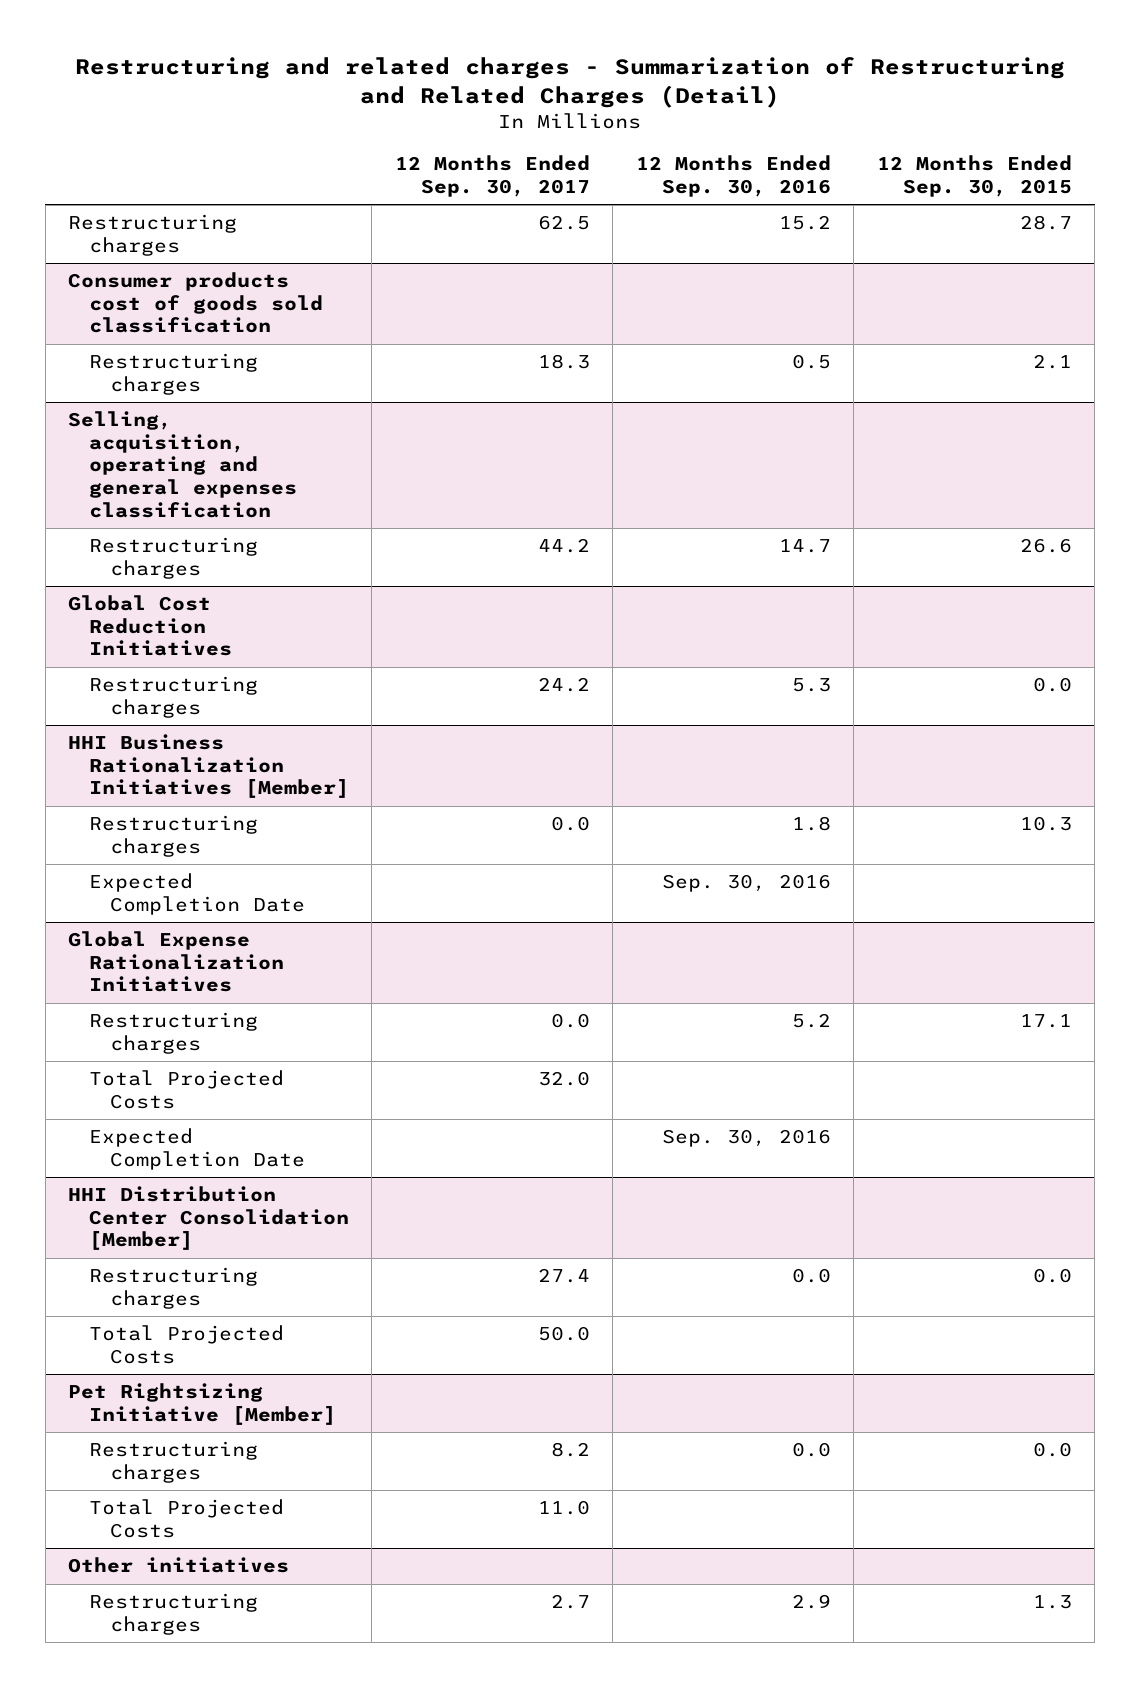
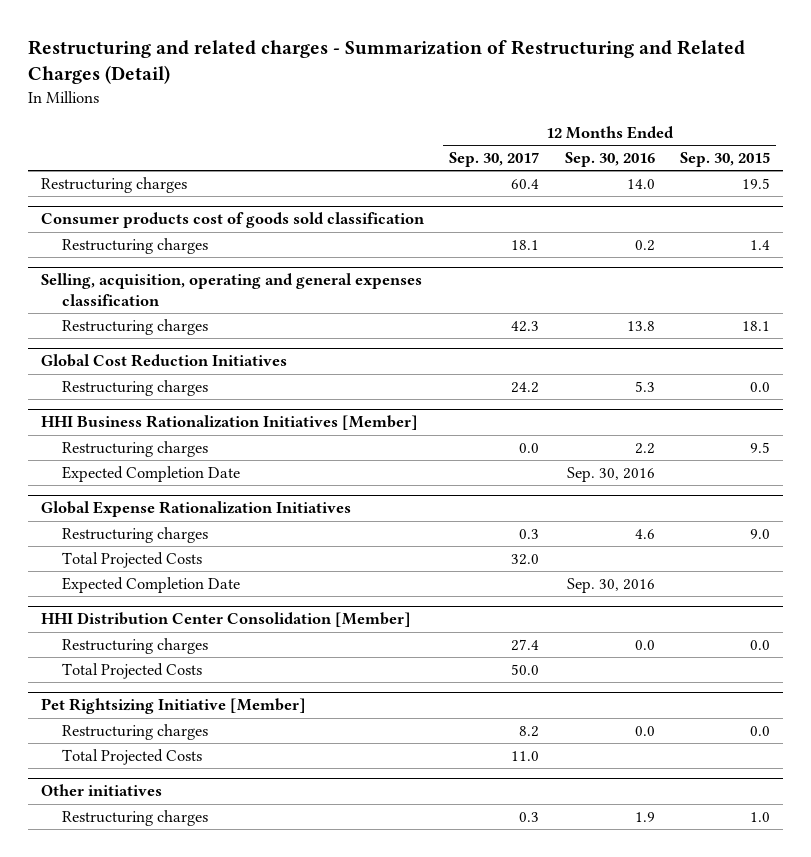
[537,215,590,231] 62.5 -> [511,179,540,190] 60.4
[778,215,831,231] 15.2 -> [626,179,655,190] 14.0
[1019,215,1072,231] 28.7 -> [741,178,770,190] 19.5
[537,354,590,370] 18.3 -> [511,240,540,251] 18.1
[791,354,831,370] 0.5 -> [634,240,655,252] 0.2
[1032,354,1072,370] 2.1 -> [749,240,770,251] 1.4
[537,538,590,554] 44.2 -> [511,321,540,333] 42.3
[778,539,831,554] 14.7 -> [626,321,655,332] 13.8
[1019,538,1072,554] 26.6 -> [741,321,770,332] 18.1
[791,816,831,832] 1.8 -> [634,443,655,455] 2.2
[1019,816,1072,832] 10.3 -> [749,442,770,454] 9.5
[550,1013,590,1029] 0.0 -> [519,529,540,540] 0.3
[791,1013,831,1029] 5.2 -> [634,529,655,540] 4.6
[1019,1014,1072,1029] 17.1 -> [749,529,770,540] 9.0
[550,1594,590,1610] 2.7 -> [519,812,540,823] 0.3
[791,1594,831,1610] 2.9 -> [634,812,655,823] 1.9
[1032,1595,1072,1610] 1.3 -> [749,812,770,823] 1.0

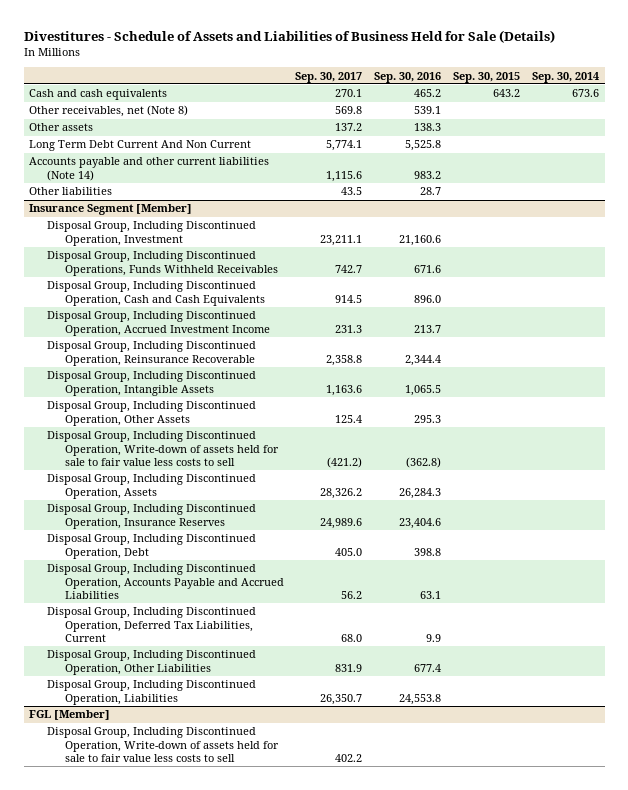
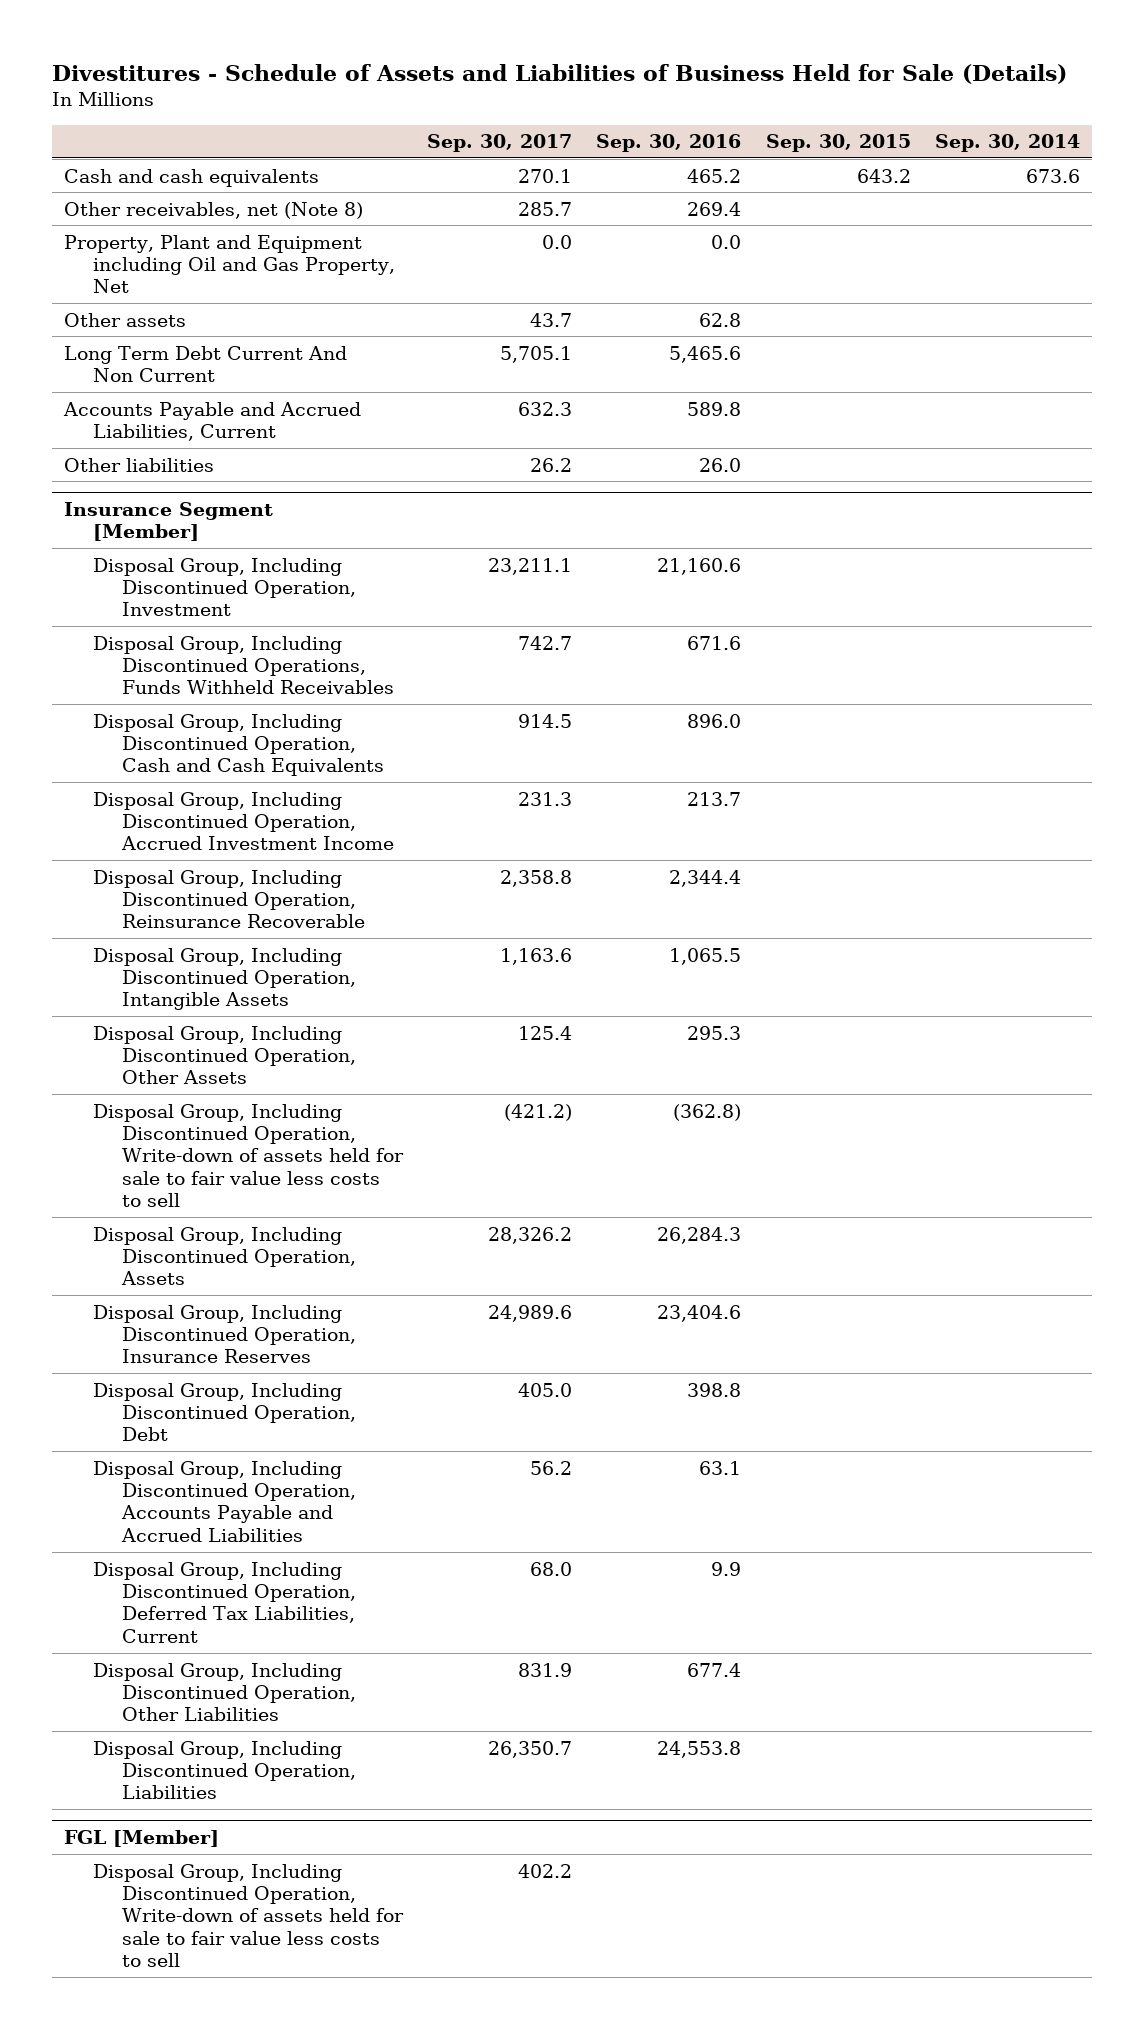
[335,106,363,115] 569.8 -> [518,201,573,216] 285.7
[414,106,442,115] 539.1 -> [687,201,742,216] 269.4
none -> [63,234,395,294] Property, Plant and Equipment including Oil and Gas Property, Net
[335,123,363,132] 137.2 -> [530,312,573,327] 43.7
[414,123,442,132] 138.3 -> [699,312,742,327] 62.8
[326,140,363,152] 5,774.1 -> [500,345,573,363] 5,705.1
[405,140,442,152] 5,525.8 -> [669,345,742,363] 5,465.6
[29,157,270,181] Accounts payable and other current liabilities (Note 14) -> [62,401,361,441] Accounts Payable and Accrued Liabilities, Current
[326,170,363,182] 1,115.6 -> [518,401,573,416] 632.3
[414,170,442,179] 983.2 -> [687,401,742,416] 589.8
[341,187,363,196] 43.5 -> [530,457,573,472] 26.2
[420,187,442,196] 28.7 -> [699,457,742,472] 26.0

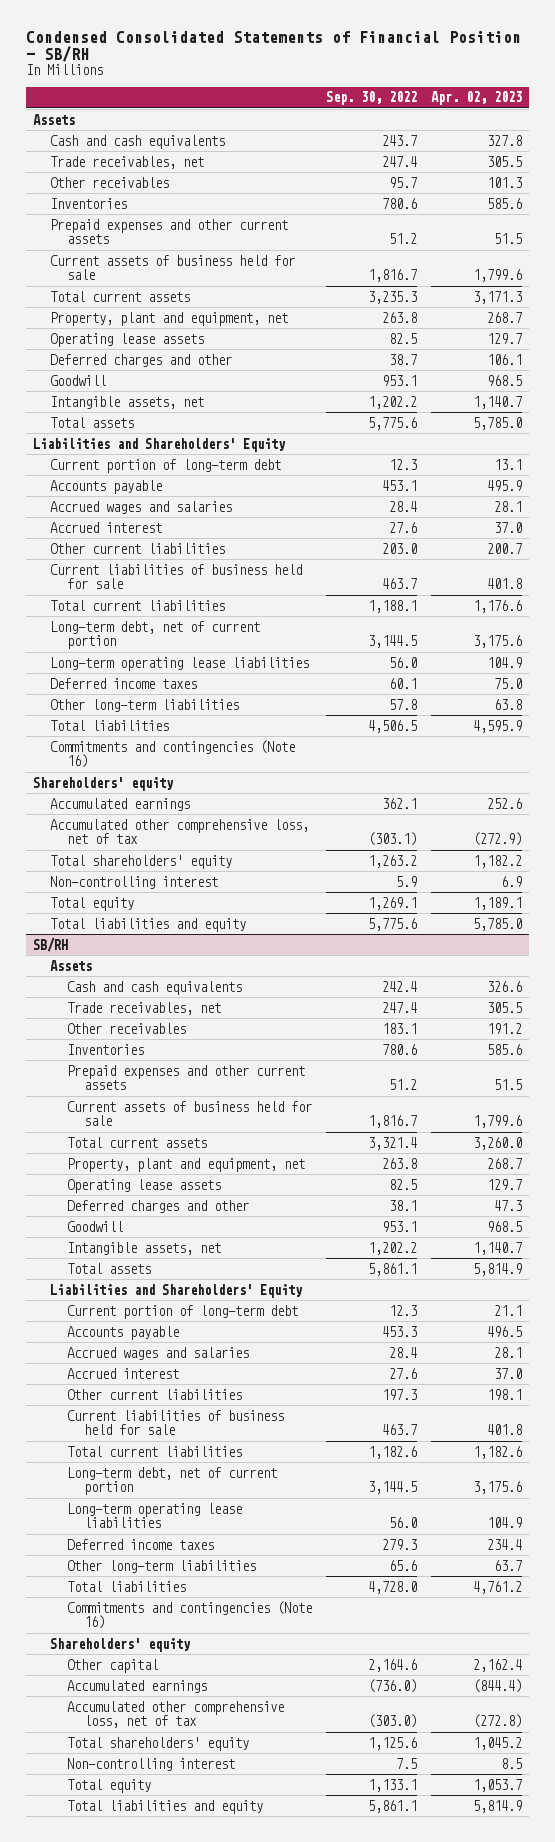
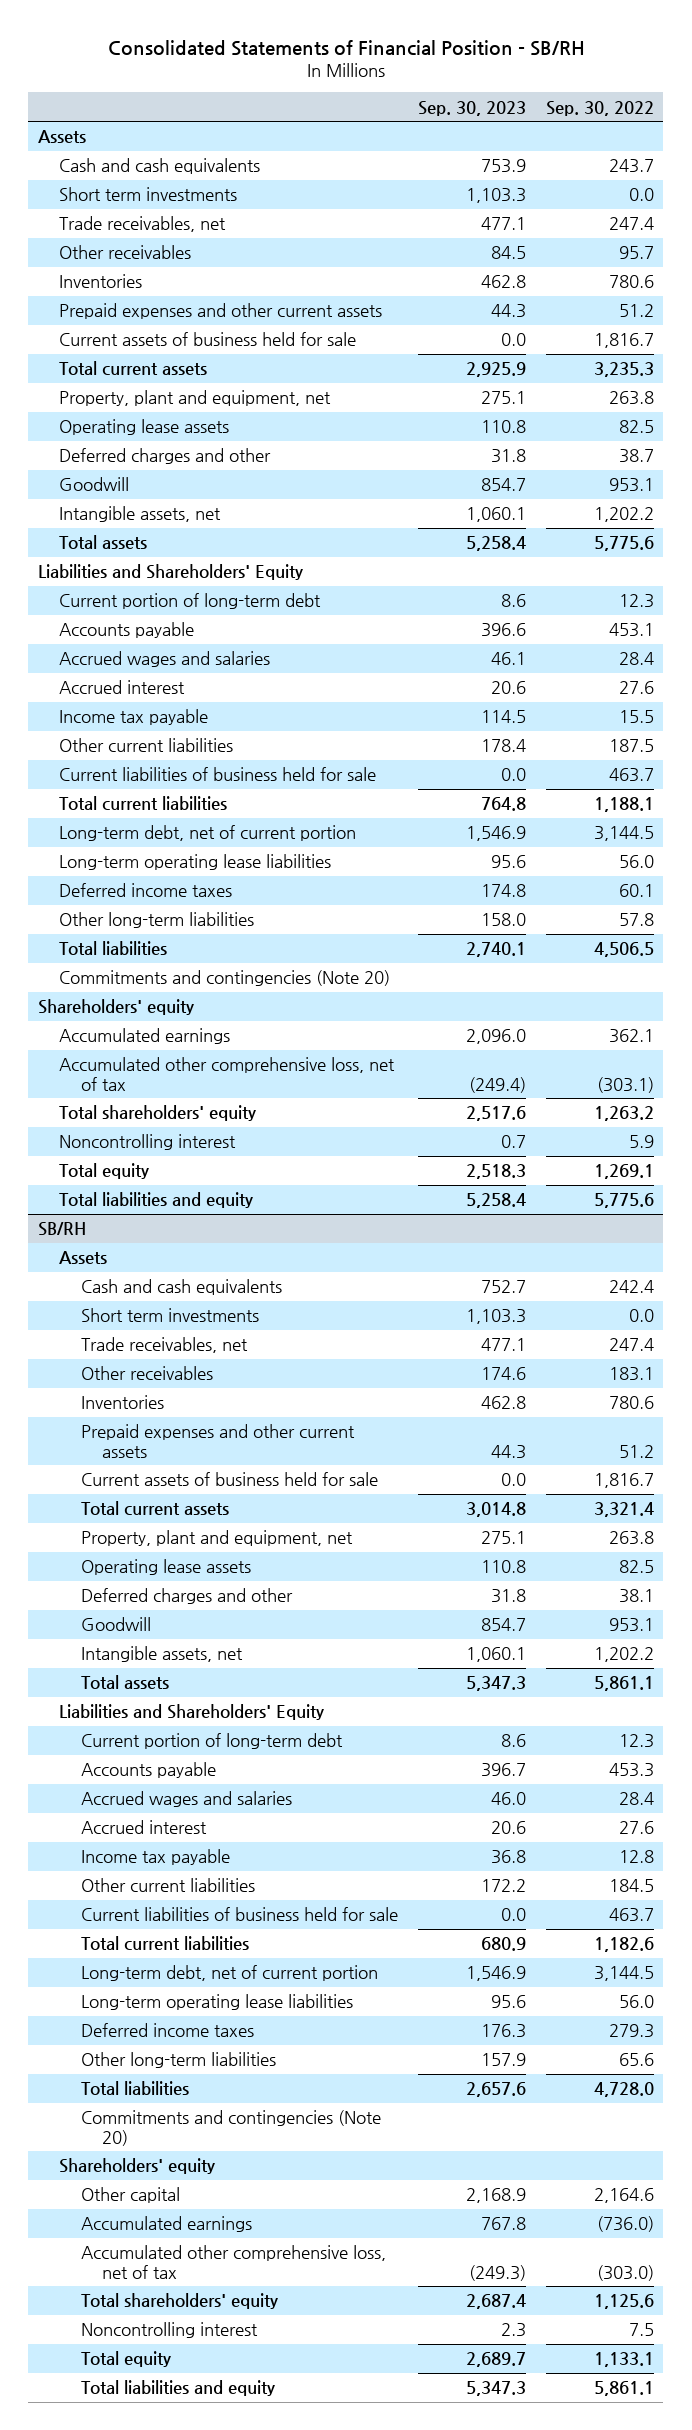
[25,30,521,63] Condensed Consolidated Statements of Financial Position - SB/RH -> [107,39,585,56] Consolidated Statements of Financial Position - SB/RH
[431,91,523,106] Apr. 02, 2023 -> none
none -> [417,100,526,116] Sep. 30, 2023
none -> [59,187,238,202] Short term investments
none -> [59,709,209,726] Income tax payable
[382,542,418,554] 203.0 -> [608,739,654,753] 187.5
[49,739,295,769] Commitments and contingencies (Note 16) -> [59,970,391,987] Commitments and contingencies (Note 20)
[49,875,218,889] Non-controlling interest -> [59,1134,237,1151] Noncontrolling interest
none -> [80,1308,259,1323] Short term investments
none -> [80,1849,230,1866] Income tax payable
[382,1388,418,1400] 197.3 -> [608,1879,654,1893] 184.5
[66,1600,312,1630] Commitments and contingencies (Note 16) -> [80,2110,381,2146] Commitments and contingencies (Note 20)
[66,1757,235,1771] Non-controlling interest -> [80,2322,258,2339] Noncontrolling interest

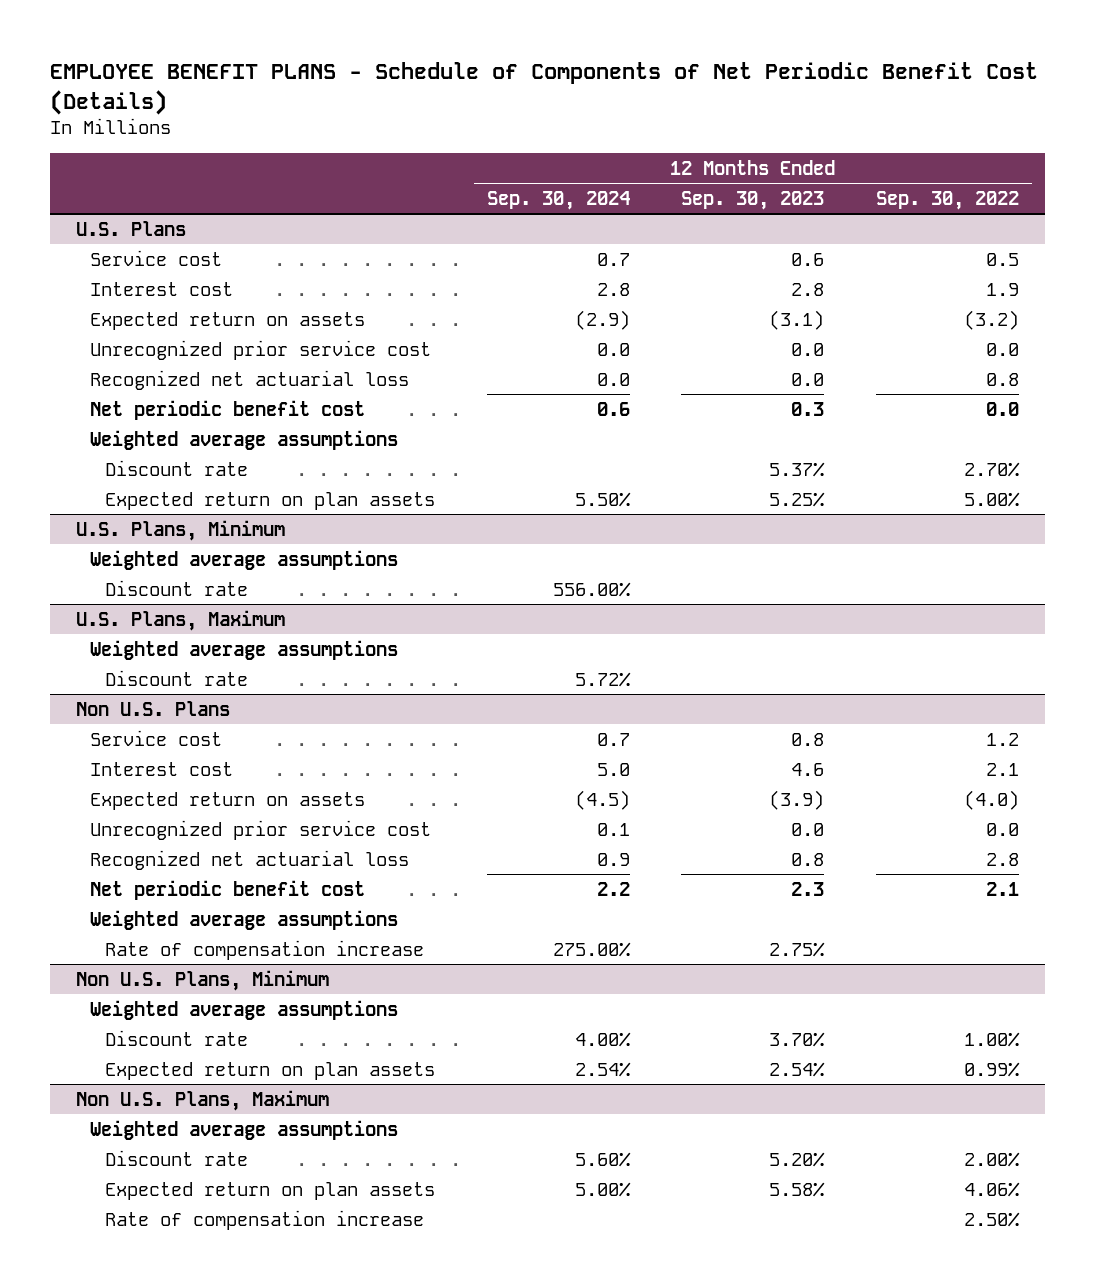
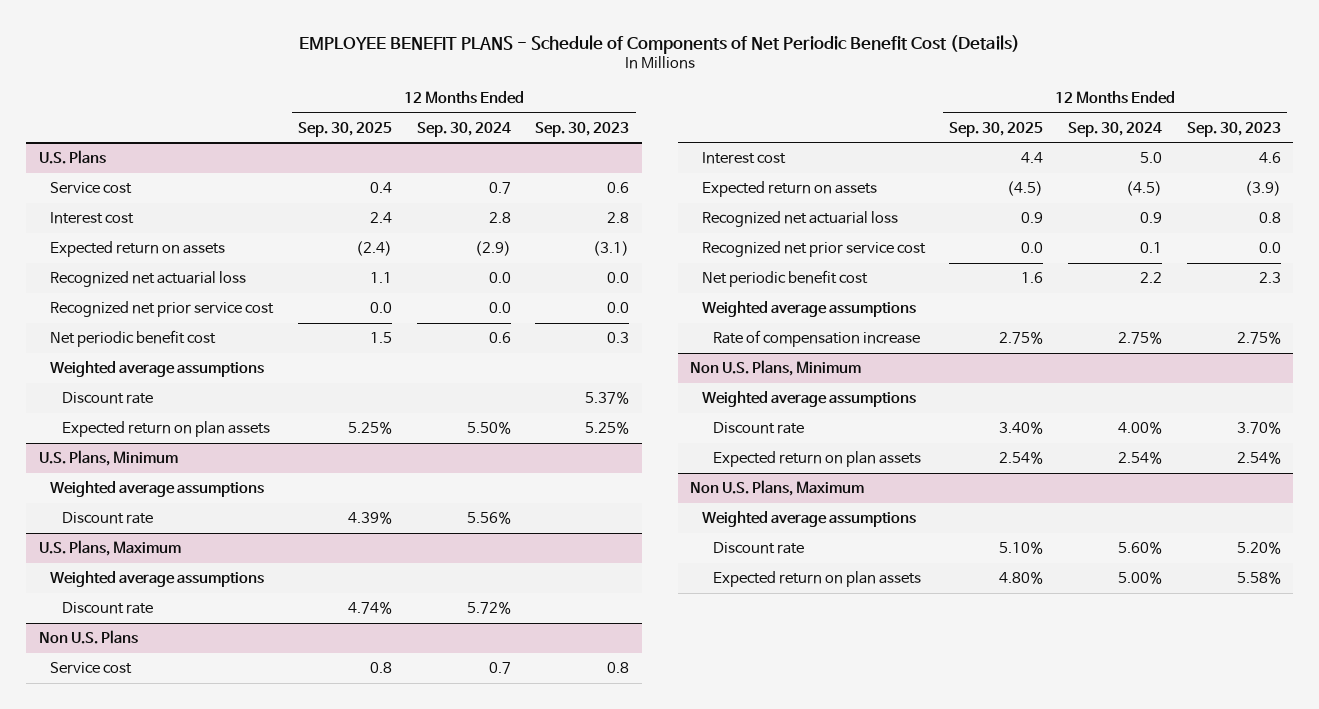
[875,190,1019,210] Sep. 30, 2022 -> none
none -> [297,121,392,137] Sep. 30, 2025
[90,339,432,360] Unrecognized prior service cost -> none
none -> [50,301,275,318] Recognized net prior service cost
[552,581,631,597] 556.00% -> [466,511,511,525] 5.56%
[90,819,432,840] Unrecognized prior service cost -> none
none -> [701,241,926,258] Recognized net prior service cost
[552,941,631,957] 275.00% -> [1118,331,1163,345] 2.75%
[105,1209,425,1230] Rate of compensation increase -> none

